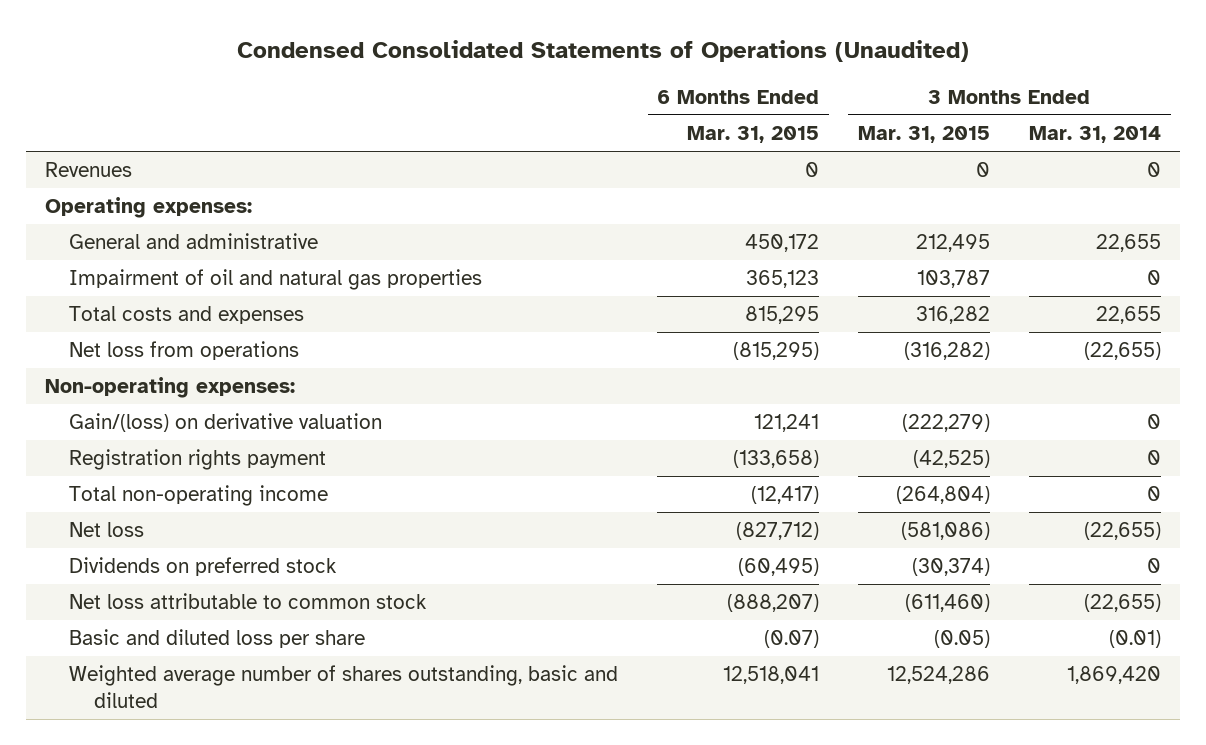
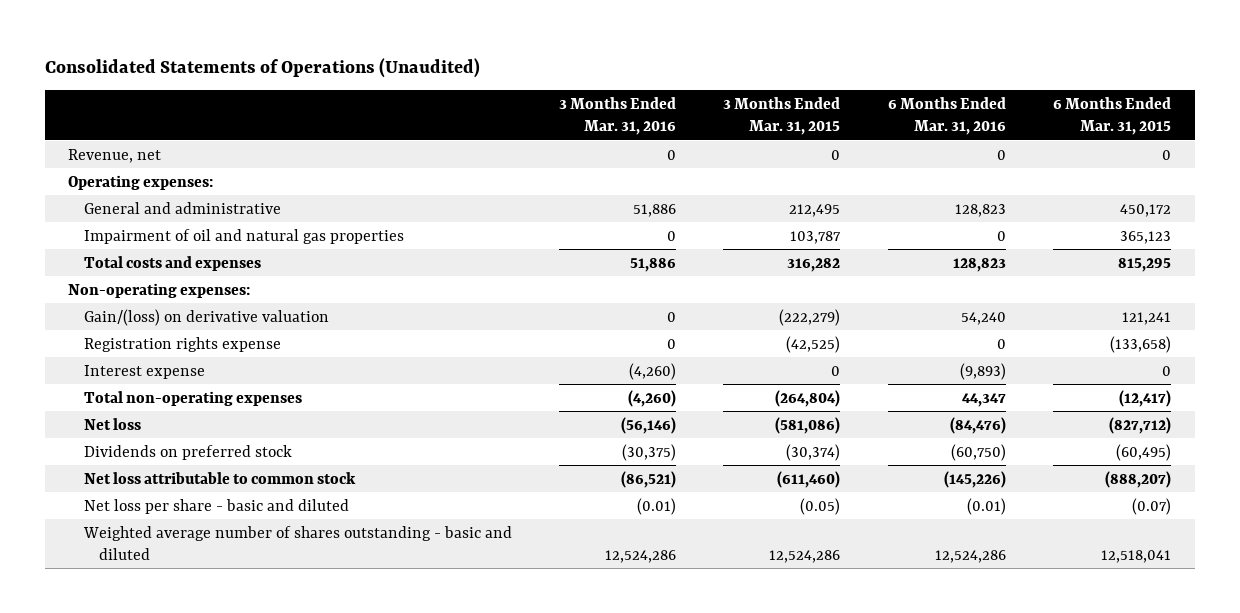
[236,39,969,62] Condensed Consolidated Statements of Operations (Unaudited) -> [44,57,480,78] Consolidated Statements of Operations (Unaudited)
[1028,126,1161,144] Mar. 31, 2014 -> none
none -> [559,96,677,136] 3 Months Ended Mar. 31, 2016
none -> [887,96,1006,136] 6 Months Ended Mar. 31, 2016
[45,162,133,178] Revenues -> [68,148,162,163] Revenue, net
[69,341,300,361] Net loss from operations -> none
[69,449,327,471] Registration rights payment -> [83,336,281,352] Registration rights expense
none -> [83,364,205,379] Interest expense
[69,485,329,507] Total non-operating income -> [83,390,302,406] Total non-operating expenses
[69,629,366,649] Basic and diluted loss per share -> [83,498,349,514] Net loss per share - basic and diluted
[69,665,619,708] Weighted average number of shares outstanding, basic and diluted -> [82,525,512,560] Weighted average number of shares outstanding - basic and diluted

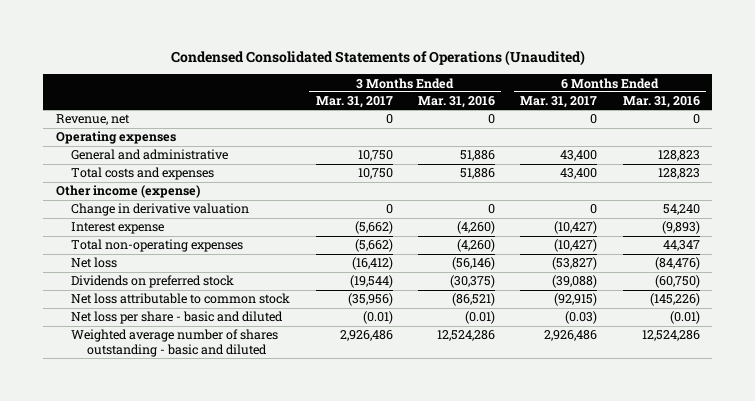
[44,57,480,78] Consolidated Statements of Operations (Unaudited) -> [170,50,585,67] Condensed Consolidated Statements of Operations (Unaudited)
[723,96,841,136] 3 Months Ended Mar. 31, 2015 -> none
[1053,96,1172,136] 6 Months Ended Mar. 31, 2015 -> none
none -> [315,96,393,109] Mar. 31, 2017
none -> [520,96,598,109] Mar. 31, 2017
[68,174,214,190] Operating expenses: -> [55,131,176,145] Operating expenses
[83,228,404,244] Impairment of oil and natural gas properties -> none
[83,336,281,352] Registration rights expense -> none
[68,282,251,298] Non-operating expenses: -> [55,185,200,199] Other income (expense)
[83,308,329,326] Gain/(loss) on derivative valuation -> [71,203,250,217] Change in derivative valuation

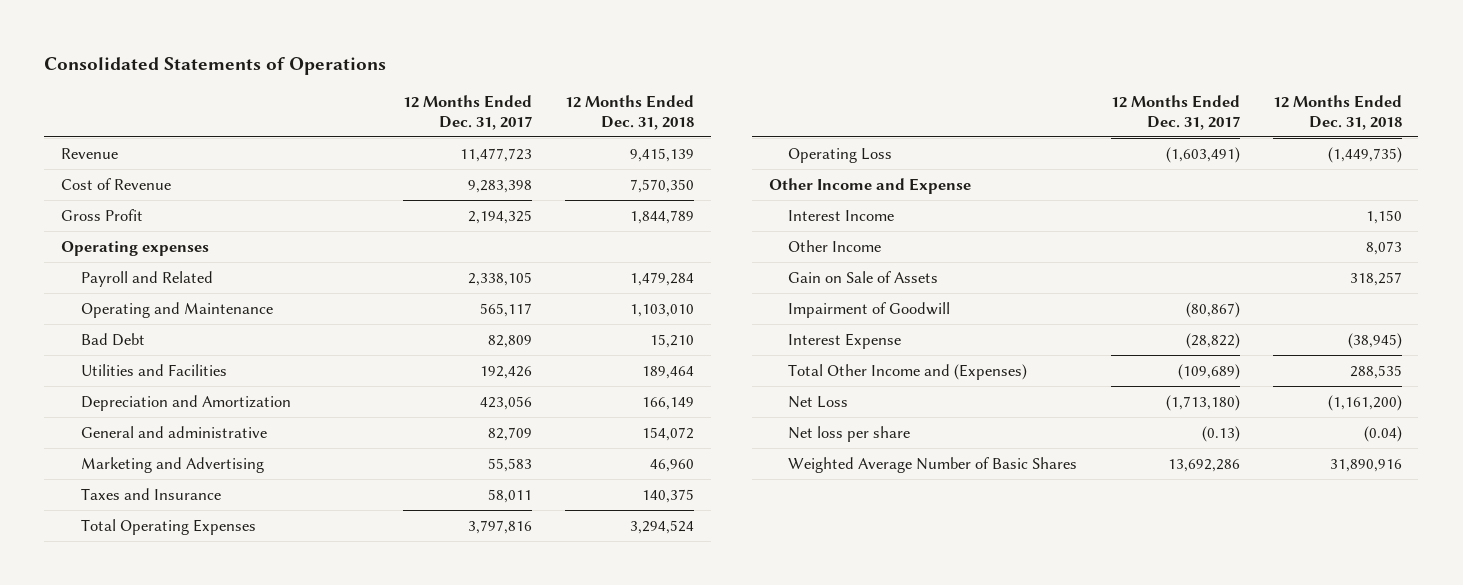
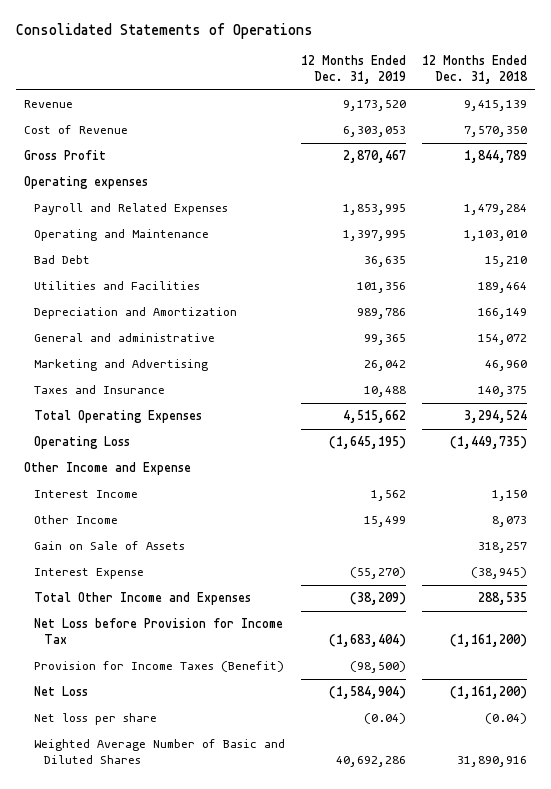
[402,95,532,130] 12 Months Ended Dec. 31, 2017 -> none
none -> [300,55,406,85] 12 Months Ended Dec. 31, 2019
[80,270,213,287] Payroll and Related -> [33,203,228,216] Payroll and Related Expenses
[788,301,951,318] Impairment of Goodwill -> none
[788,363,1028,380] Total Other Income and (Expenses) -> [33,592,251,606] Total Other Income and Expenses
none -> [33,618,283,644] Net Loss before Provision for Income Tax
none -> [33,661,284,673] Provision for Income Taxes (Benefit)
[788,456,1078,473] Weighted Average Number of Basic Shares -> [33,739,285,764] Weighted Average Number of Basic and Diluted Shares

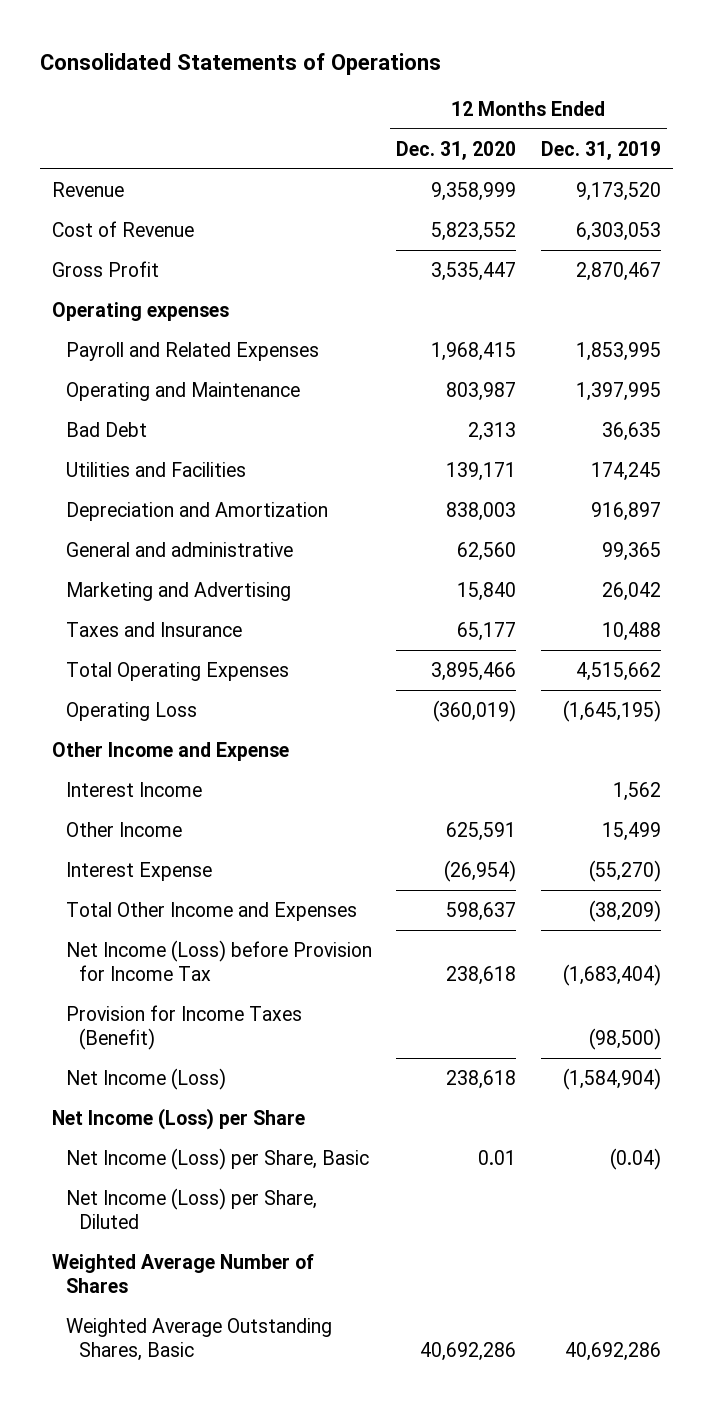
[421,55,528,85] 12 Months Ended Dec. 31, 2018 -> none
none -> [396,140,517,160] Dec. 31, 2020
[356,282,406,294] 101,356 -> [590,461,661,481] 174,245
[356,308,406,320] 989,786 -> [590,501,661,521] 916,897
[33,541,185,551] Gain on Sale of Assets -> none
[33,618,283,644] Net Loss before Provision for Income Tax -> [65,939,372,982] Net Income (Loss) before Provision for Income Tax
[33,686,88,697] Net Loss -> [65,1067,226,1090] Net Income (Loss)
none -> [52,1107,306,1130] Net Income (Loss) per Share
[33,713,157,726] Net loss per share -> [65,1147,369,1170] Net Income (Loss) per Share, Basic
none -> [65,1187,317,1230] Net Income (Loss) per Share, Diluted
none -> [52,1253,315,1294] Weighted Average Number of Shares
[33,739,285,764] Weighted Average Number of Basic and Diluted Shares -> [65,1317,332,1362] Weighted Average Outstanding Shares, Basic

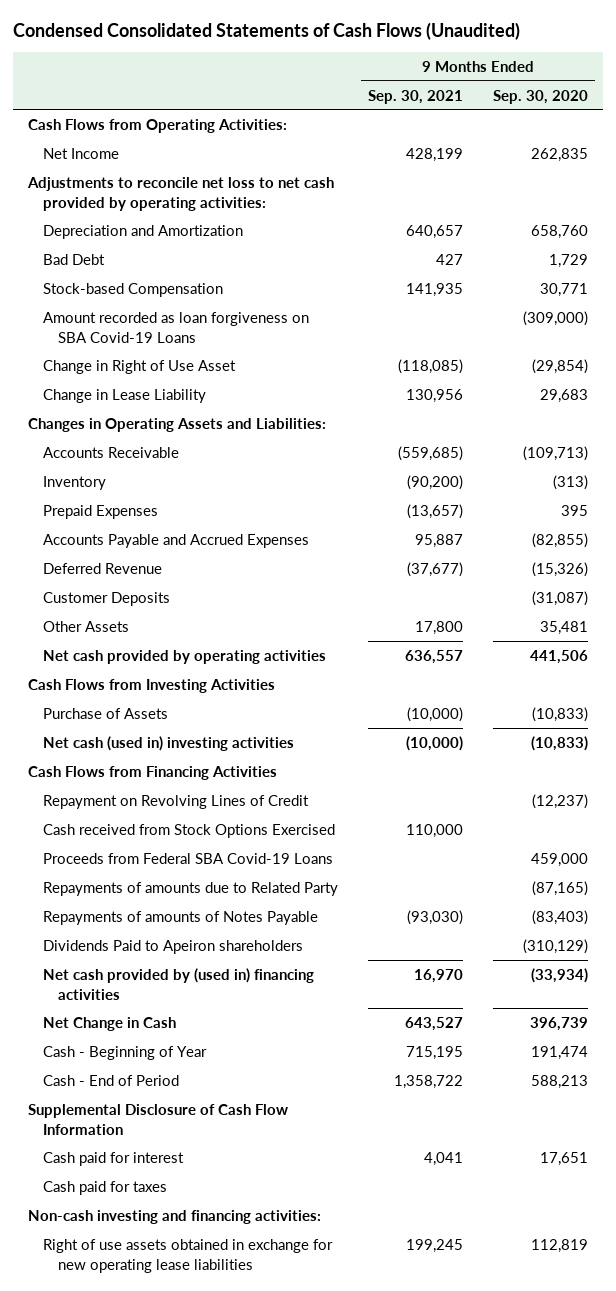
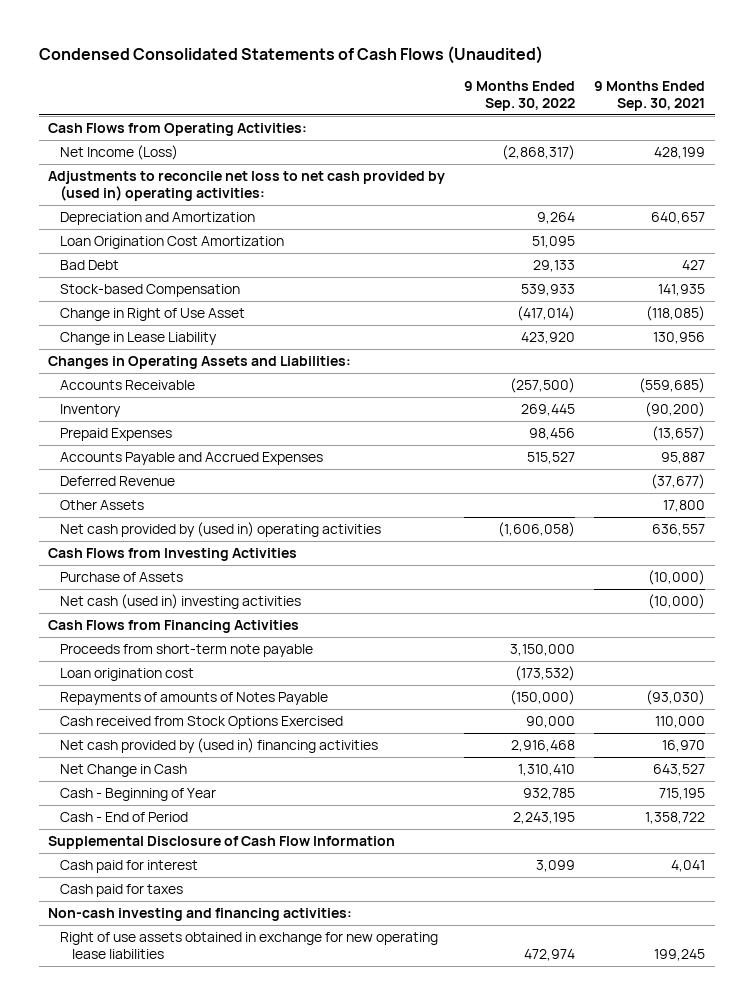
[492,89,588,104] Sep. 30, 2020 -> none
none -> [464,81,576,111] 9 Months Ended Sep. 30, 2022
[43,147,120,159] Net Income -> [60,145,179,161] Net Income (Loss)
[27,176,335,211] Adjustments to reconcile net loss to net cash provided by operating activities: -> [48,171,446,201] Adjustments to reconcile net loss to net cash provided by (used in) operating activities:
none -> [60,236,285,250] Loan Origination Cost Amortization
[43,311,310,343] Amount recorded as loan forgiveness on SBA Covid-19 Loans -> none
[43,591,171,606] Customer Deposits -> none
[43,649,327,664] Net cash provided by operating activities -> [60,522,382,538] Net cash provided by (used in) operating activities
[43,794,310,809] Repayment on Revolving Lines of Credit -> none
[43,852,334,864] Proceeds from Federal SBA Covid-19 Loans -> none
[43,881,339,896] Repayments of amounts due to Related Party -> none
none -> [60,644,314,658] Proceeds from short-term note payable
none -> [60,668,195,682] Loan origination cost
[43,939,304,954] Dividends Paid to Apeiron shareholders -> none
[43,823,336,838] Cash received from Stock Options Exercised -> [60,716,344,730] Cash received from Stock Options Exercised

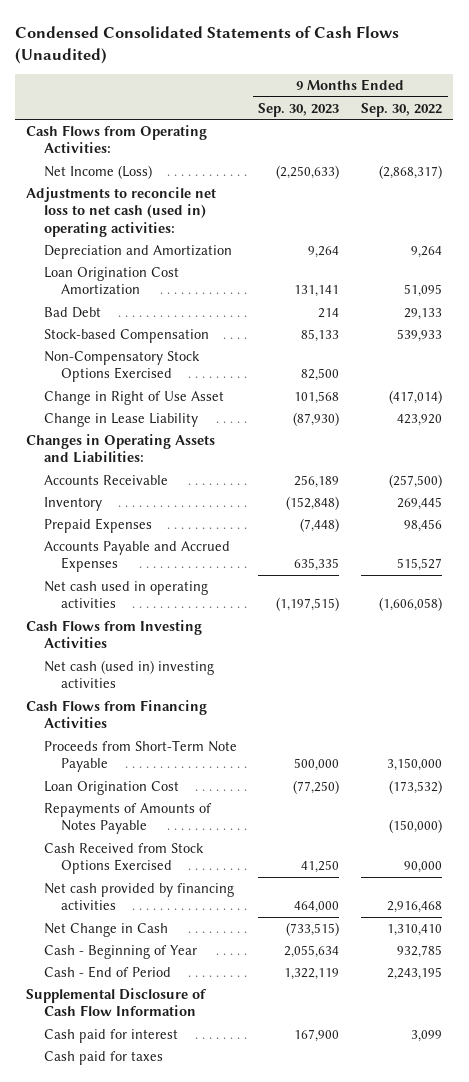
[594,81,706,111] 9 Months Ended Sep. 30, 2021 -> none
none -> [258,102,340,117] Sep. 30, 2023
[48,171,446,201] Adjustments to reconcile net loss to net cash provided by (used in) operating activities: -> [26,186,217,237] Adjustments to reconcile net loss to net cash (used in) operating activities:
none -> [43,350,200,383] Non-Compensatory Stock Options Exercised
[60,476,176,487] Deferred Revenue -> none
[60,500,145,511] Other Assets -> none
[60,522,382,538] Net cash provided by (used in) operating activities -> [43,580,208,609] Net cash used in operating activities
[60,572,184,583] Purchase of Assets -> none
[60,644,314,658] Proceeds from short-term note payable -> [43,739,237,773] Proceeds from Short-Term Note Payable
[60,668,195,682] Loan origination cost -> [43,780,179,795] Loan Origination Cost
[60,692,329,706] Repayments of amounts of Notes Payable -> [43,802,212,835] Repayments of Amounts of Notes Payable
[60,716,344,730] Cash received from Stock Options Exercised -> [43,842,204,875] Cash Received from Stock Options Exercised
[60,738,379,754] Net cash provided by (used in) financing activities -> [43,882,234,911] Net cash provided by financing activities
[48,908,353,922] Non-cash investing and financing activities: -> none
[60,932,439,959] Right of use assets obtained in exchange for new operating lease liabilities -> none

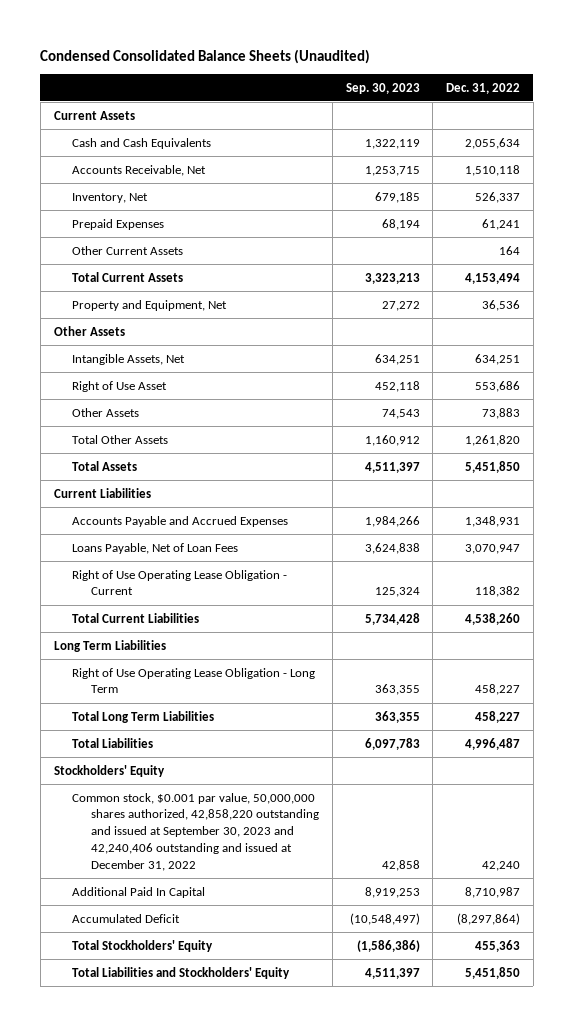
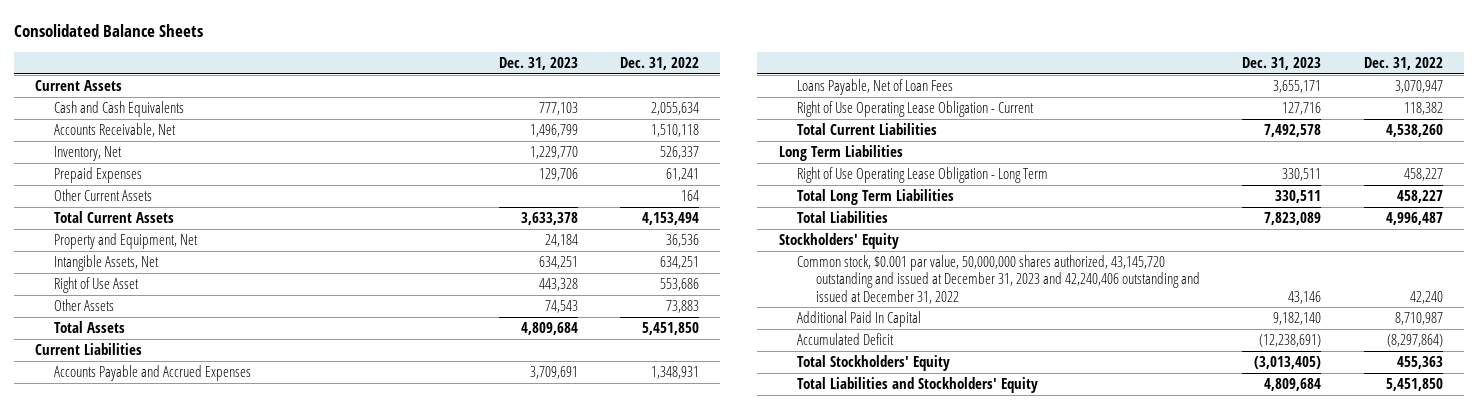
[40,48,371,64] Condensed Consolidated Balance Sheets (Unaudited) -> [13,23,203,37] Consolidated Balance Sheets
[345,82,420,94] Sep. 30, 2023 -> none
none -> [498,57,578,71] Dec. 31, 2023
[53,325,125,336] Other Assets -> none
[72,434,169,444] Total Other Assets -> none
[72,792,320,871] Common stock, $0.001 par value, 50,000,000 shares authorized, 42,858,220 outstanding and issued at September 30, 2023 and 42,240,406 outstanding and issued at December 31, 2022 -> [797,255,1201,304] Common stock, $0.001 par value, 50,000,000 shares authorized, 43,145,720 outstanding and issued at December 31, 2023 and 42,240,406 outstanding and issued at December 31, 2022

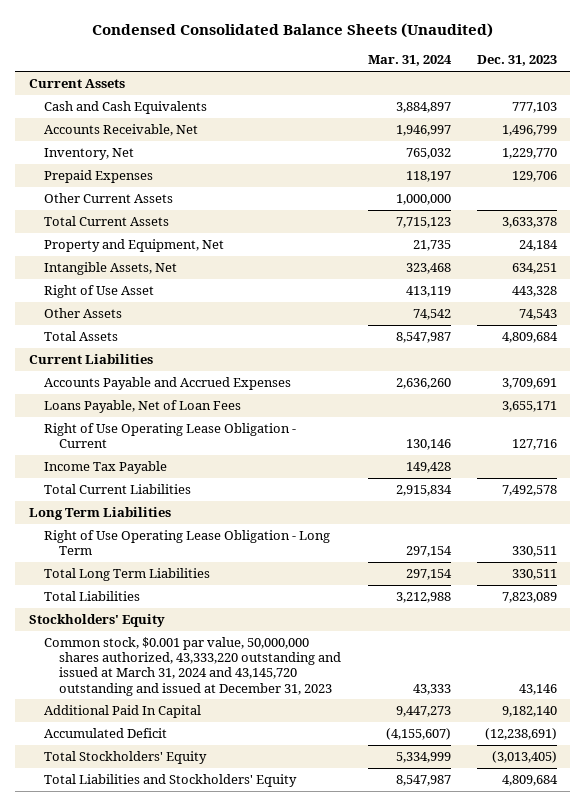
[13,23,203,37] Consolidated Balance Sheets -> [91,23,493,39] Condensed Consolidated Balance Sheets (Unaudited)
[619,57,699,71] Dec. 31, 2022 -> none
none -> [367,55,452,67] Mar. 31, 2024
none -> [43,461,167,475] Income Tax Payable
[797,255,1201,304] Common stock, $0.001 par value, 50,000,000 shares authorized, 43,145,720 outstanding and issued at December 31, 2023 and 42,240,406 outstanding and issued at December 31, 2022 -> [43,637,342,696] Common stock, $0.001 par value, 50,000,000 shares authorized, 43,333,220 outstanding and issued at March 31, 2024 and 43,145,720 outstanding and issued at December 31, 2023

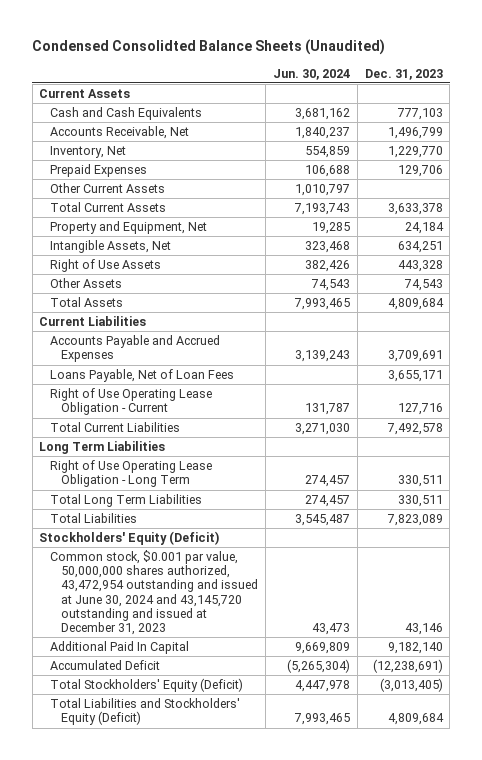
[91,23,493,39] Condensed Consolidated Balance Sheets (Unaudited) -> [32,39,386,56] Condensed Consolidted Balance Sheets (Unaudited)
[367,55,452,67] Mar. 31, 2024 -> none
none -> [272,68,350,80] Jun. 30, 2024
[43,285,154,299] Right of Use Asset -> [50,259,162,273] Right of Use Assets
[43,461,167,475] Income Tax Payable -> none
[28,614,165,628] Stockholders' Equity -> [39,531,220,546] Stockholders' Equity (Deficit)
[43,637,342,696] Common stock, $0.001 par value, 50,000,000 shares authorized, 43,333,220 outstanding and issued at March 31, 2024 and 43,145,720 outstanding and issued at December 31, 2023 -> [50,550,258,636] Common stock, $0.001 par value, 50,000,000 shares authorized, 43,472,954 outstanding and issued at June 30, 2024 and 43,145,720 outstanding and issued at December 31, 2023
[43,751,207,765] Total Stockholders' Equity -> [50,678,244,693] Total Stockholders' Equity (Deficit)
[43,774,297,788] Total Liabilities and Stockholders' Equity -> [50,698,241,726] Total Liabilities and Stockholders' Equity (Deficit)

